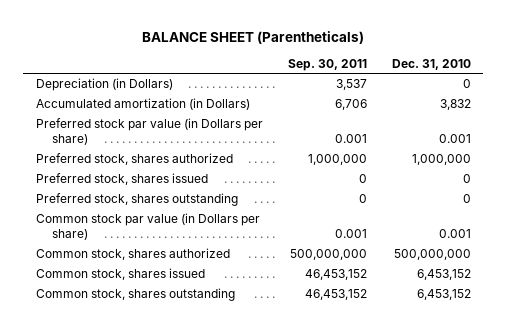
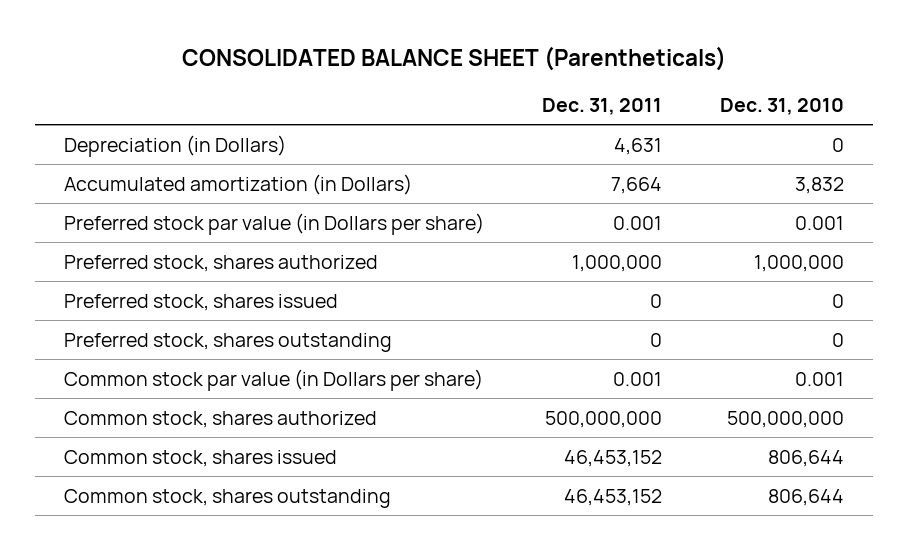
[142,30,365,44] BALANCE SHEET (Parentheticals) -> [181,45,726,71] CONSOLIDATED BALANCE SHEET (Parentheticals)
[287,58,367,71] Sep. 30, 2011 -> none
none -> [541,97,662,115] Dec. 31, 2011
[416,269,471,281] 6,453,152 -> [767,449,844,467] 806,644
[416,289,471,301] 6,453,152 -> [767,488,844,506] 806,644

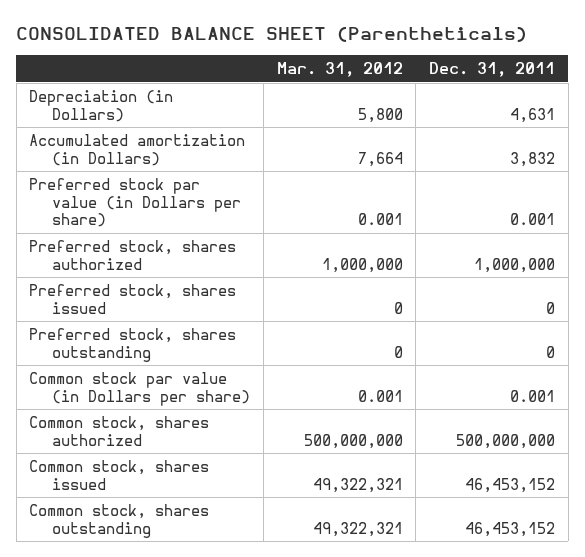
[719,97,844,115] Dec. 31, 2010 -> none
none -> [276,61,403,77] Mar. 31, 2012
[610,176,662,194] 7,664 -> [510,151,556,167] 3,832

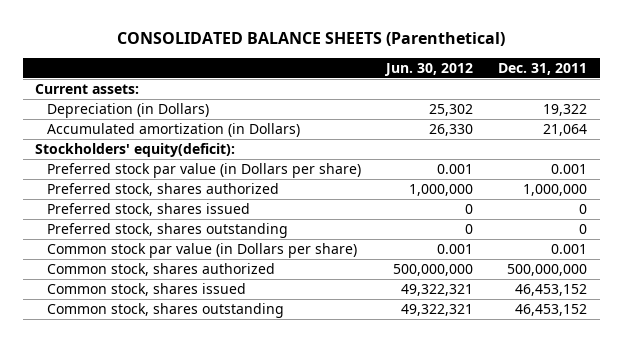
[16,25,528,42] CONSOLIDATED BALANCE SHEET (Parentheticals) -> [117,32,506,47] CONSOLIDATED BALANCE SHEETS (Parenthetical)
[276,61,403,77] Mar. 31, 2012 -> none
none -> [384,62,474,76] Jun. 30, 2012
none -> [35,83,140,94] Current assets:
[510,107,556,123] 4,631 -> [543,103,588,116] 19,322
[510,151,556,167] 3,832 -> [543,123,588,136] 21,064
none -> [35,142,236,157] Stockholders' equity(deficit):

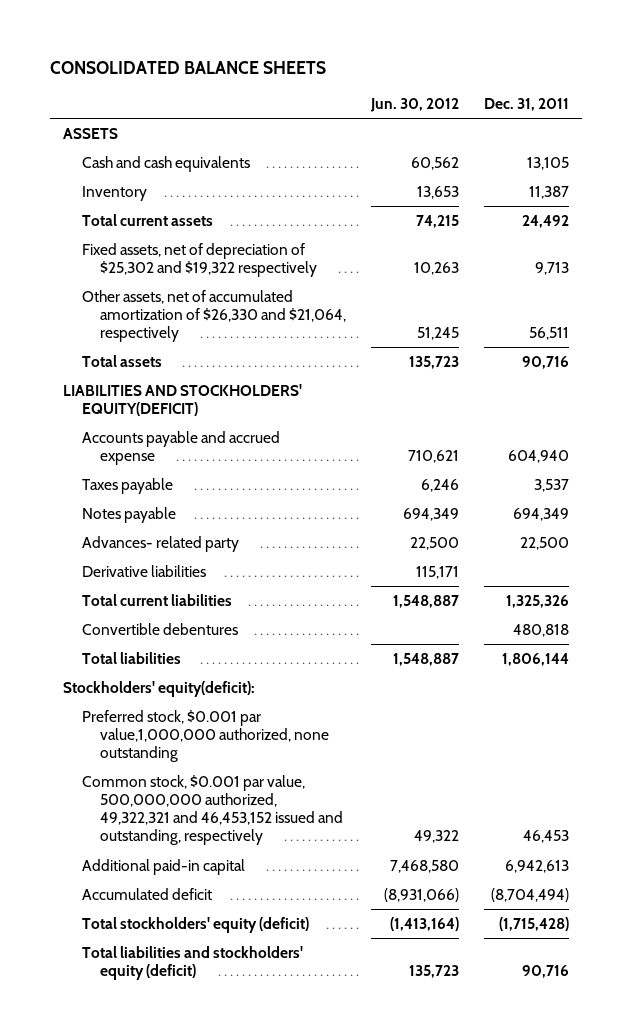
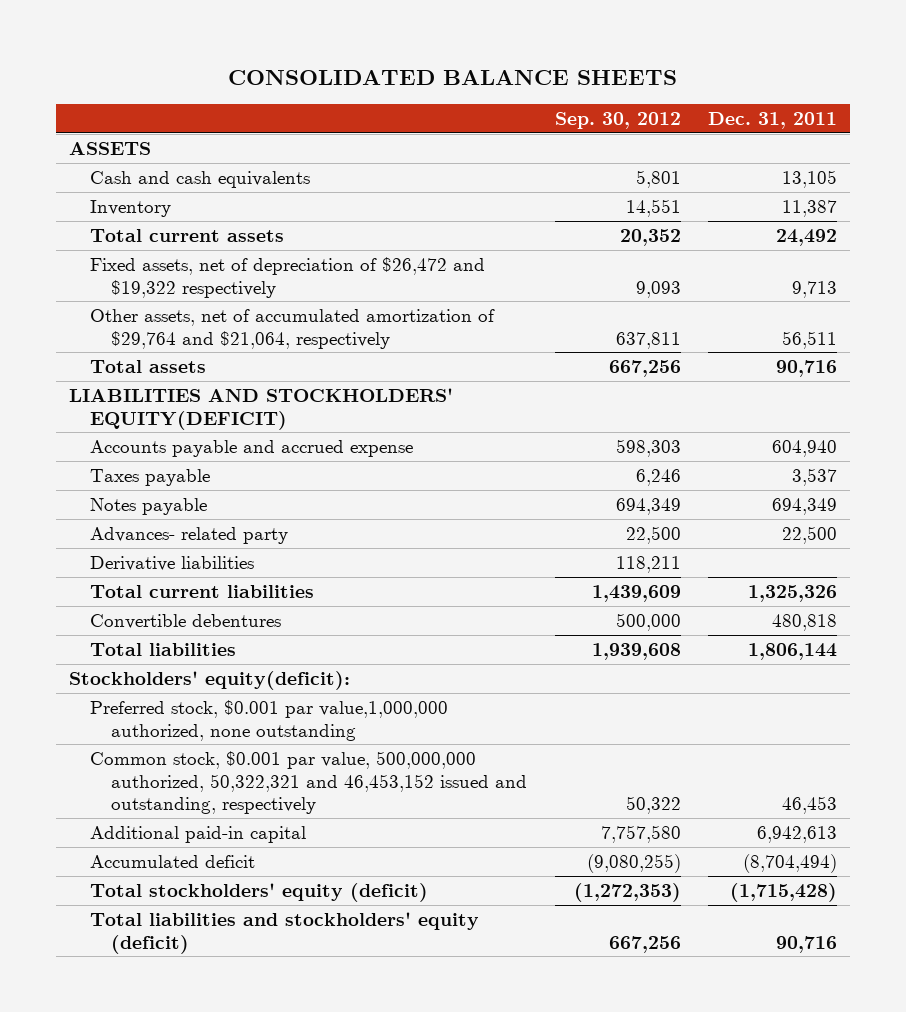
[370,98,460,113] Jun. 30, 2012 -> none
none -> [554,111,681,129] Sep. 30, 2012
[81,242,318,278] Fixed assets, net of depreciation of $25,302 and $19,322 respectively -> [90,256,486,298] Fixed assets, net of depreciation of $26,472 and $19,322 respectively
[81,289,347,343] Other assets, net of accumulated amortization of $26,330 and $21,064, respectively -> [90,308,496,349] Other assets, net of accumulated amortization of $29,764 and $21,064, respectively
[81,774,344,846] Common stock, $0.001 par value, 500,000,000 authorized, 49,322,321 and 46,453,152 issued and outstanding, respectively -> [90,750,528,815] Common stock, $0.001 par value, 500,000,000 authorized, 50,322,321 and 46,453,152 issued and outstanding, respectively

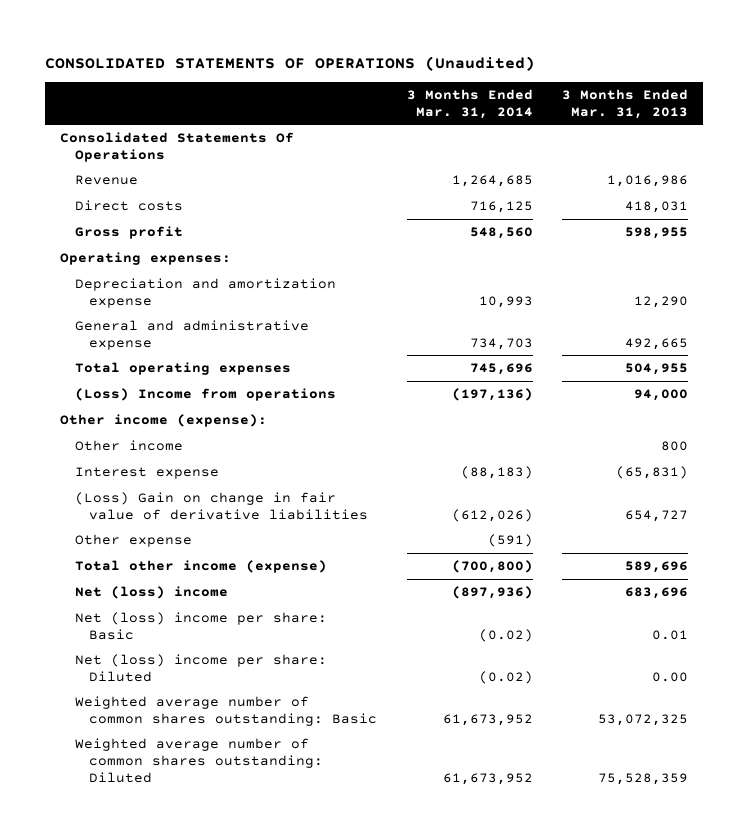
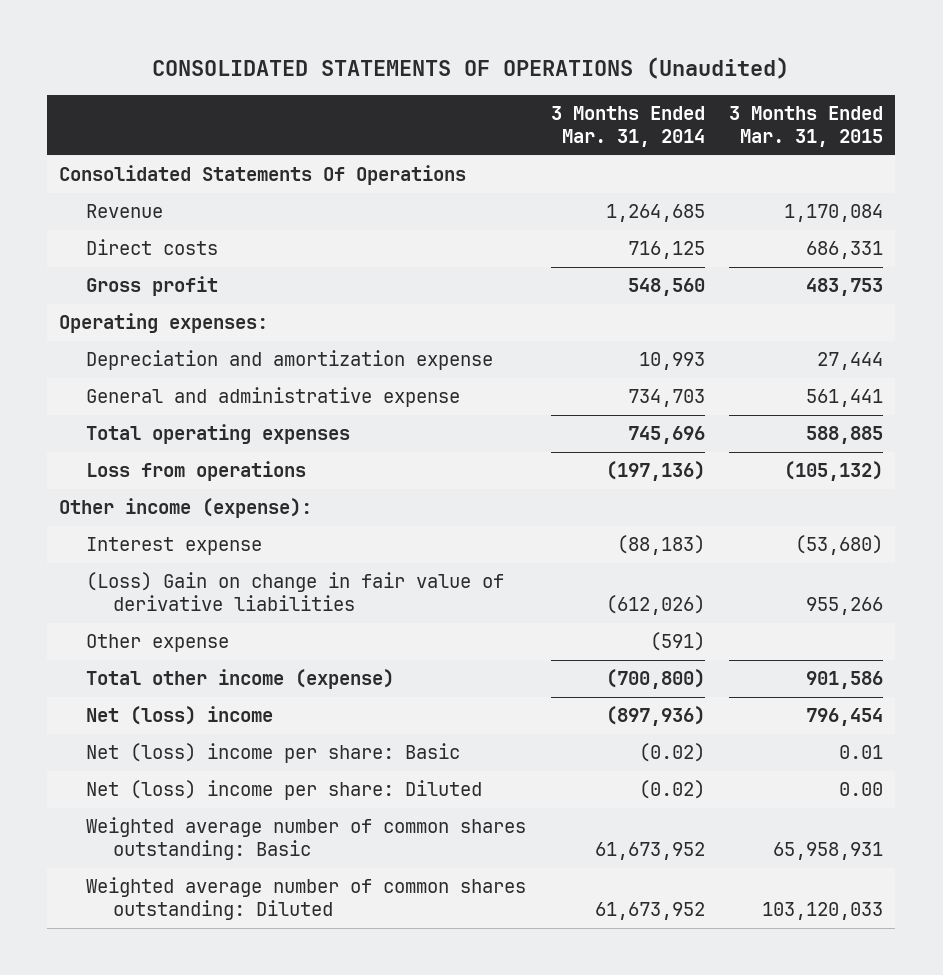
[562,88,689,119] 3 Months Ended Mar. 31, 2013 -> none
none -> [729,106,884,148] 3 Months Ended Mar. 31, 2015
[74,387,336,401] (Loss) Income from operations -> [86,461,307,482] Loss from operations
[74,439,183,451] Other income -> none

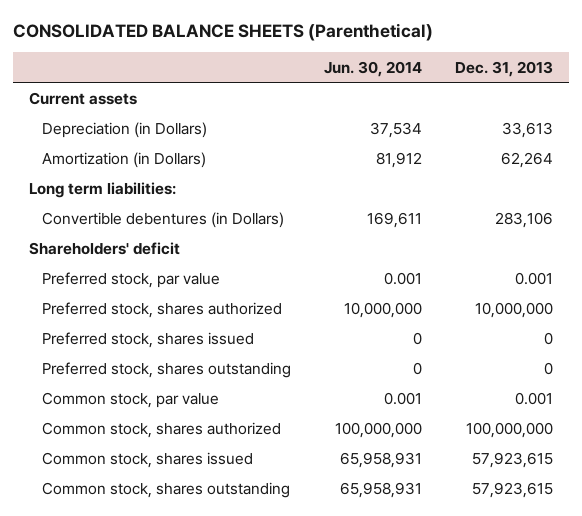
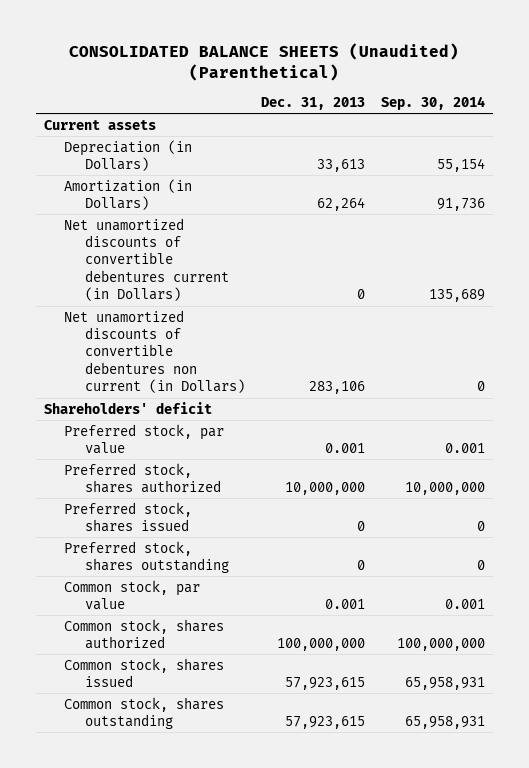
[12,22,433,41] CONSOLIDATED BALANCE SHEETS (Parenthetical) -> [69,42,460,81] CONSOLIDATED BALANCE SHEETS (Unaudited) (Parenthetical)
[324,60,423,77] Jun. 30, 2014 -> none
none -> [380,95,485,110] Sep. 30, 2014
[29,181,177,198] Long term liabilities: -> none
[42,211,285,228] Convertible debentures (in Dollars) -> [64,217,229,302] Net unamortized discounts of convertible debentures current (in Dollars)
[495,211,554,228] 283,106 -> [356,289,365,300] 0
none -> [64,309,245,394] Net unamortized discounts of convertible debentures non current (in Dollars)

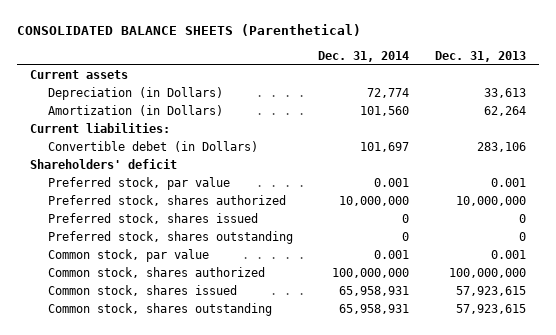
[69,42,460,81] CONSOLIDATED BALANCE SHEETS (Unaudited) (Parenthetical) -> [17,24,362,37] CONSOLIDATED BALANCE SHEETS (Parenthetical)
[380,95,485,110] Sep. 30, 2014 -> none
none -> [318,50,410,62] Dec. 31, 2014
[64,217,229,302] Net unamortized discounts of convertible debentures current (in Dollars) -> none
none -> [30,123,171,134] Current liabilities:
[64,309,245,394] Net unamortized discounts of convertible debentures non current (in Dollars) -> [47,141,258,153] Convertible debet (in Dollars)

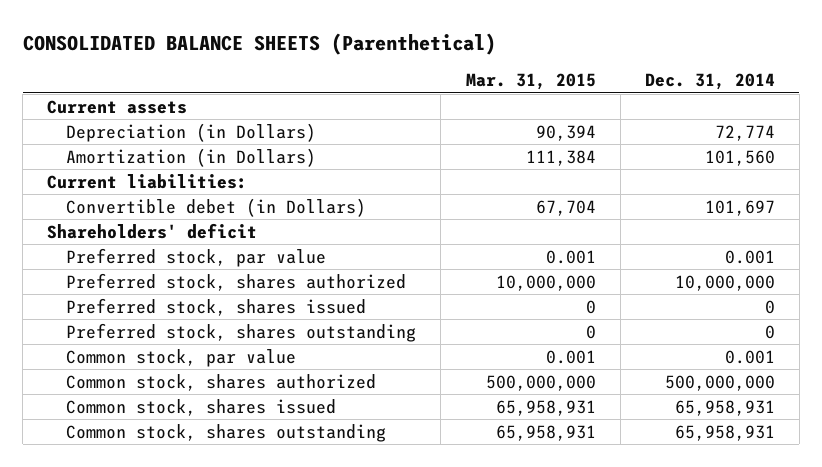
[434,50,526,62] Dec. 31, 2013 -> none
none -> [465,73,596,91] Mar. 31, 2015
[332,268,410,279] 100,000,000 -> [664,374,775,391] 500,000,000

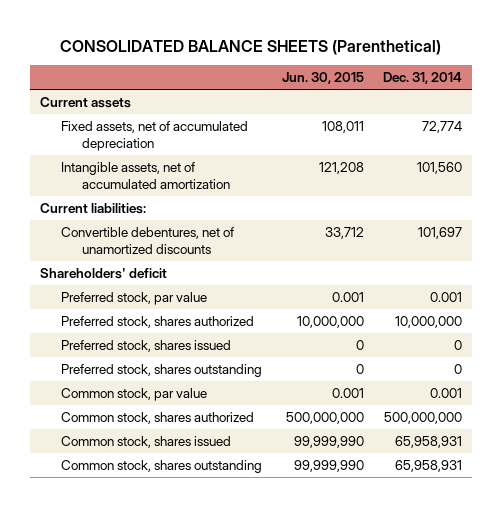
[465,73,596,91] Mar. 31, 2015 -> none
none -> [281,72,364,85] Jun. 30, 2015
[66,122,317,142] Depreciation (in Dollars) -> [61,120,249,151] Fixed assets, net of accumulated depreciation
[66,147,317,167] Amortization (in Dollars) -> [61,161,231,189] Intangible assets, net of accumulated amortization
[66,197,367,217] Convertible debet (in Dollars) -> [61,226,235,254] Convertible debentures, net of unamortized discounts

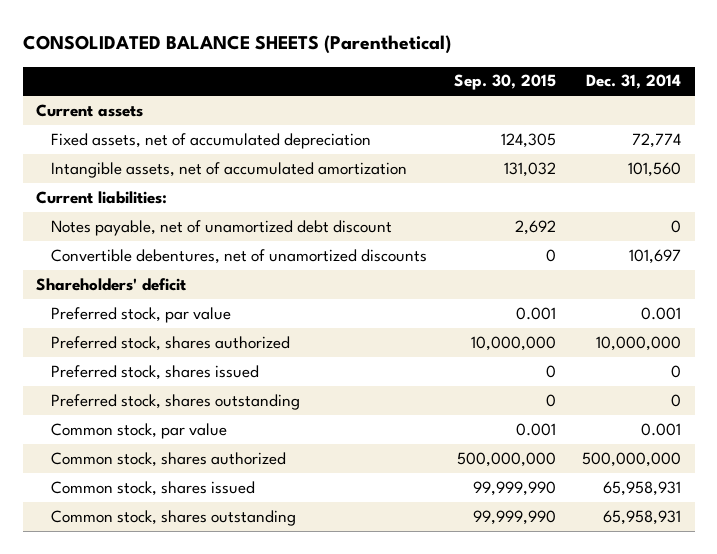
[281,72,364,85] Jun. 30, 2015 -> none
none -> [453,74,556,91] Sep. 30, 2015
none -> [51,219,393,236] Notes payable, net of unamortized debt discount

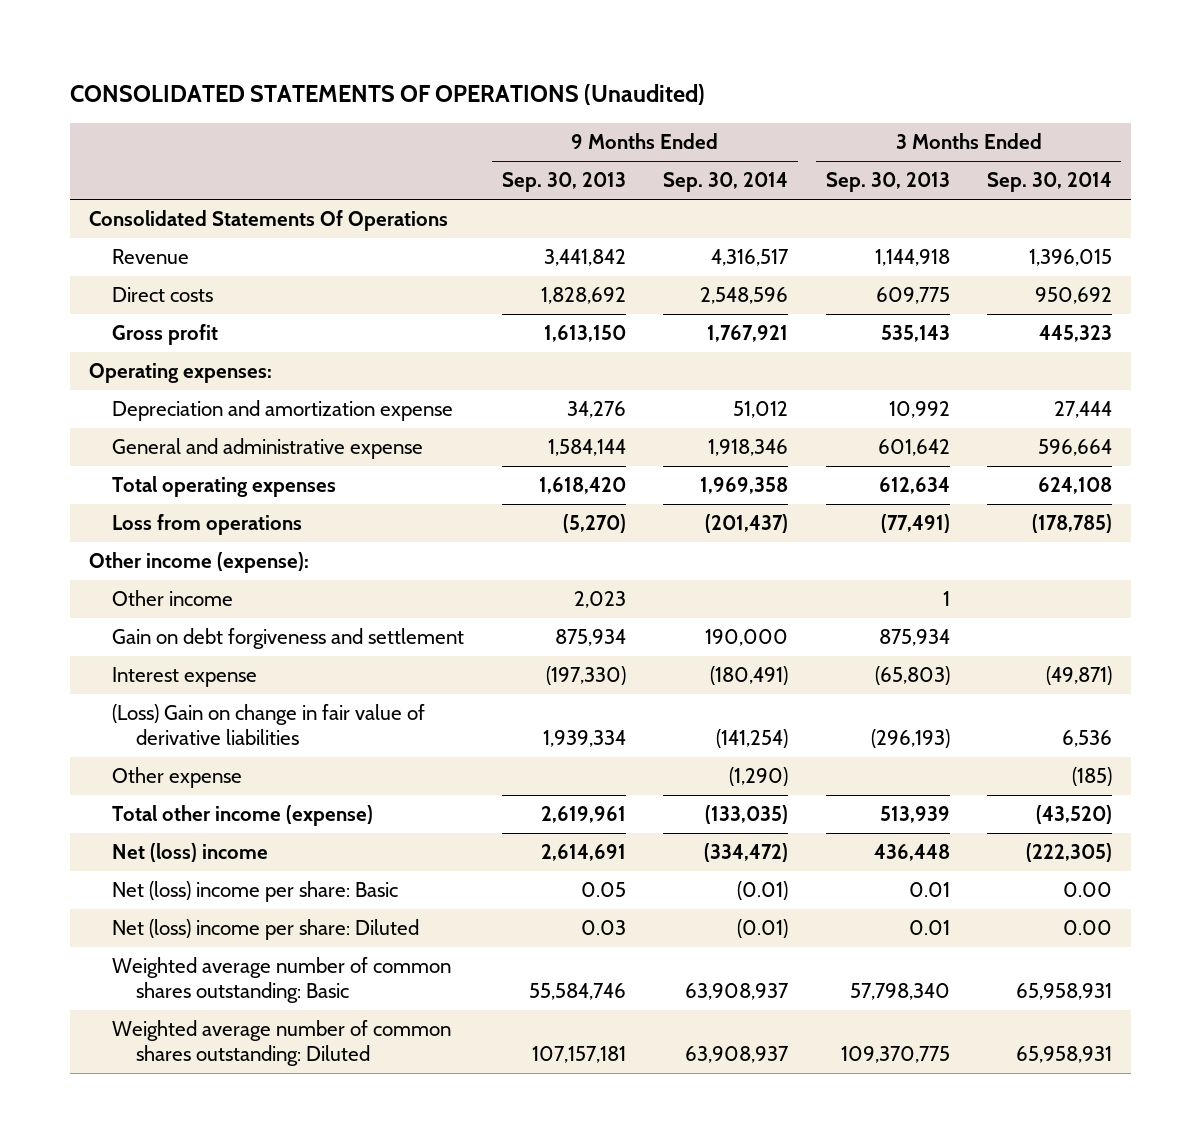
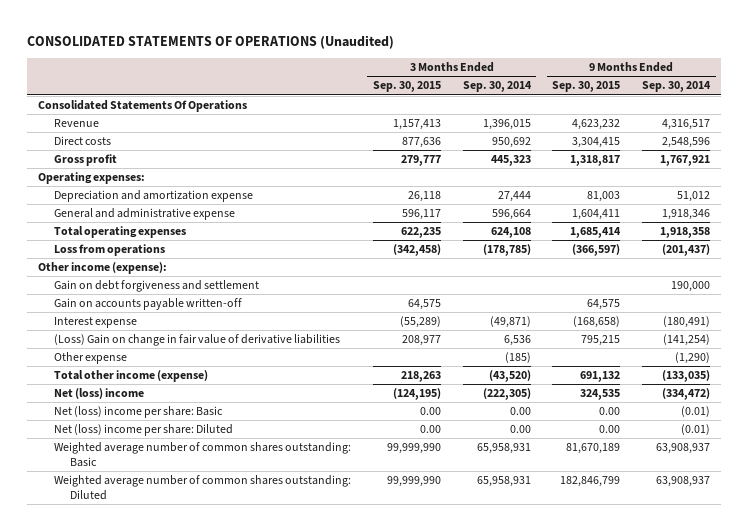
[501,172,626,193] Sep. 30, 2013 -> none
[825,172,950,193] Sep. 30, 2013 -> none
none -> [372,81,441,93] Sep. 30, 2015
none -> [552,81,621,93] Sep. 30, 2015
[700,477,789,495] 1,969,358 -> [660,227,711,239] 1,918,358
[112,590,234,607] Other income -> none
none -> [53,298,242,311] Gain on accounts payable written-off

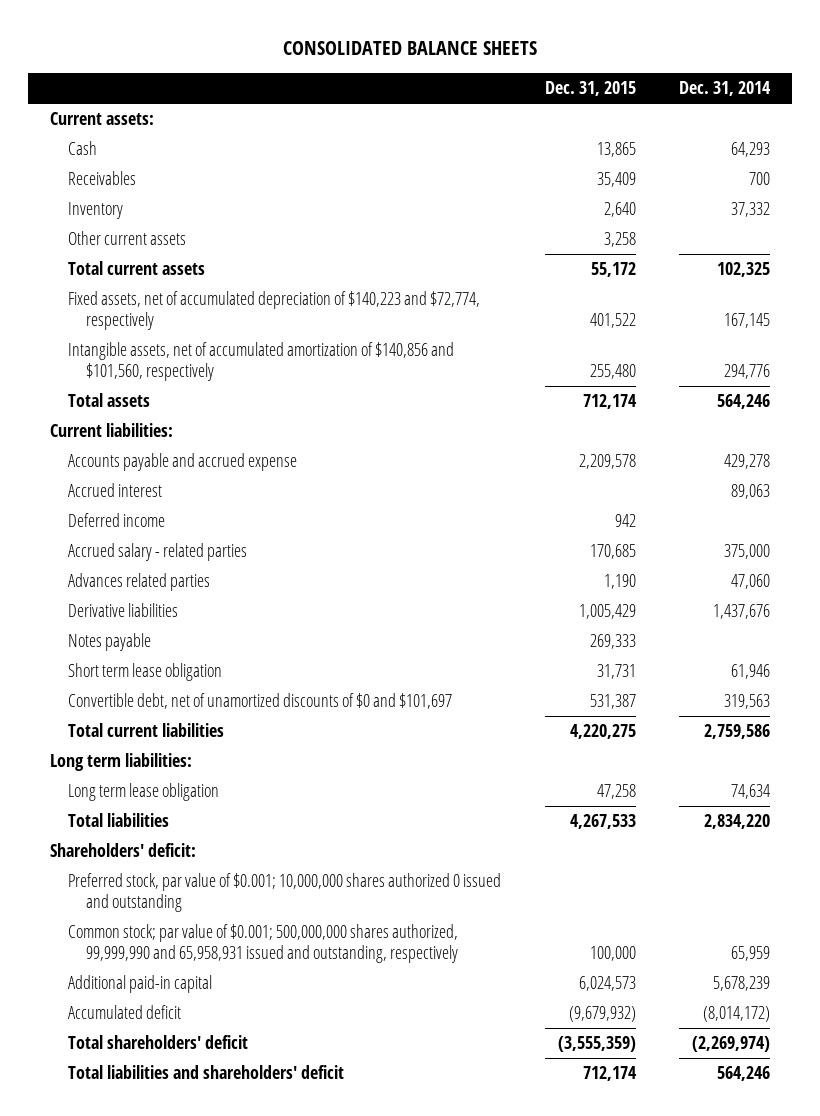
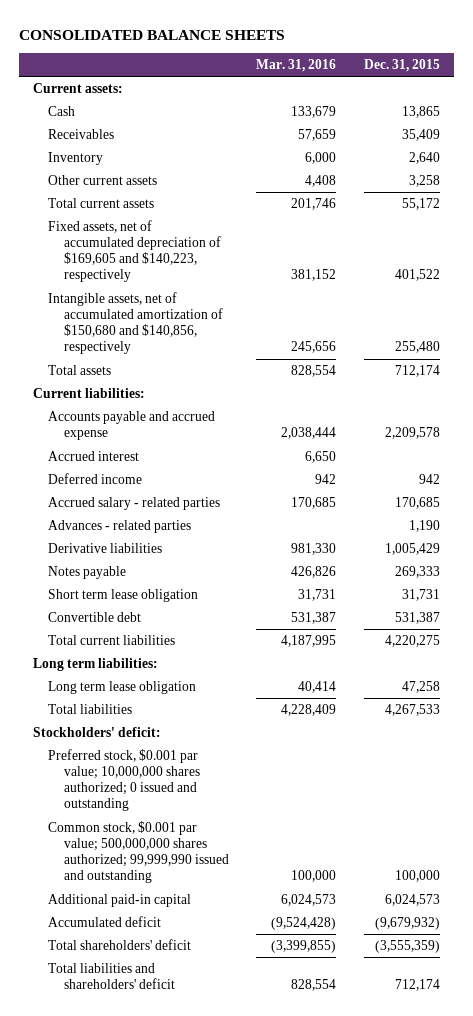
[679,81,772,97] Dec. 31, 2014 -> none
none -> [256,59,337,73] Mar. 31, 2016
[68,291,481,330] Fixed assets, net of accumulated depreciation of $140,223 and $72,774, respectively -> [48,220,221,283] Fixed assets, net of accumulated depreciation of $169,605 and $140,223, respectively
[68,342,455,381] Intangible assets, net of accumulated amortization of $140,856 and $101,560, respectively -> [48,292,223,355] Intangible assets, net of accumulated amortization of $150,680 and $140,856, respectively
[68,573,211,592] Advances related parties -> [48,520,192,534] Advances - related parties
[68,693,453,710] Convertible debt, net of unamortized discounts of $0 and $101,697 -> [48,612,142,623] Convertible debt
[50,843,197,858] Shareholders' deficit: -> [32,727,161,738] Stockholders' deficit:
[68,873,502,912] Preferred stock, par value of $0.001; 10,000,000 shares authorized 0 issued and outstanding -> [48,749,200,812] Preferred stock, $0.001 par value; 10,000,000 shares authorized; 0 issued and outstanding
[68,924,459,963] Common stock; par value of $0.001; 500,000,000 shares authorized, 99,999,990 and 65,958,931 issued and outstanding, respectively -> [48,821,229,884] Common stock, $0.001 par value; 500,000,000 shares authorized; 99,999,990 issued and outstanding

